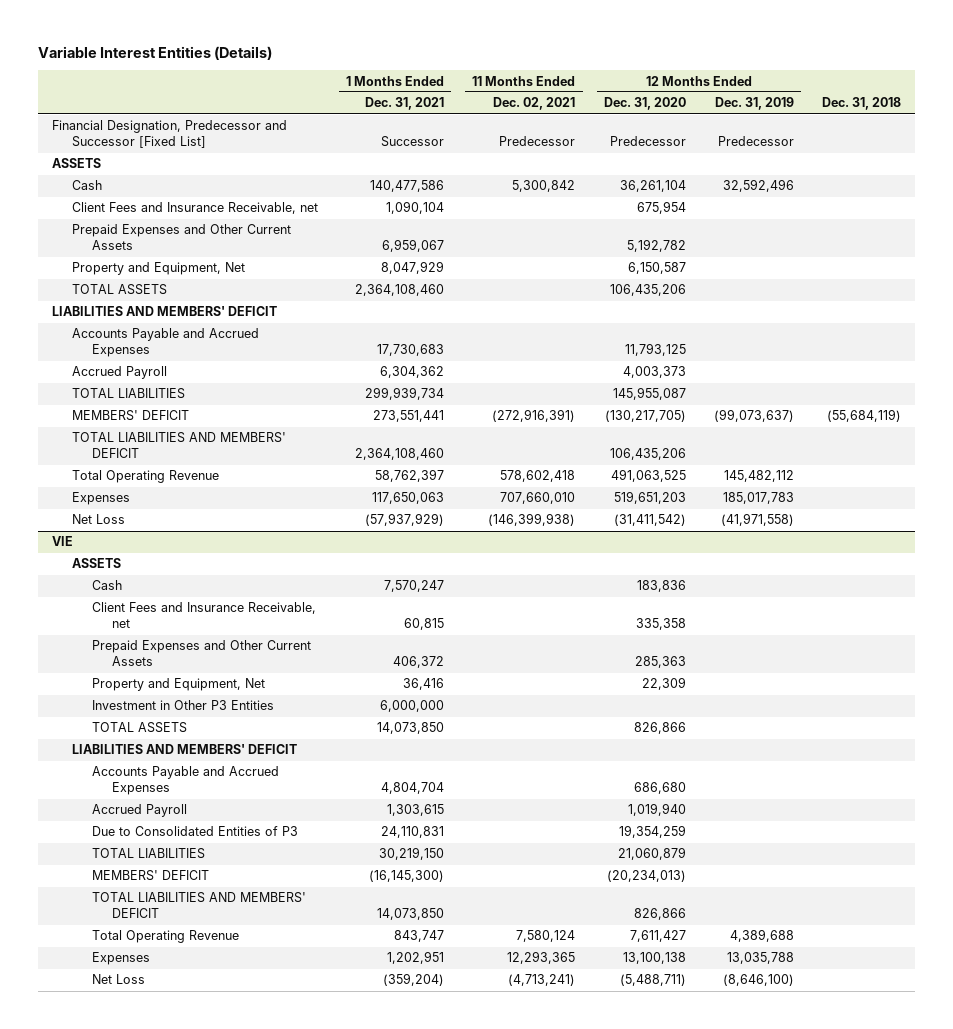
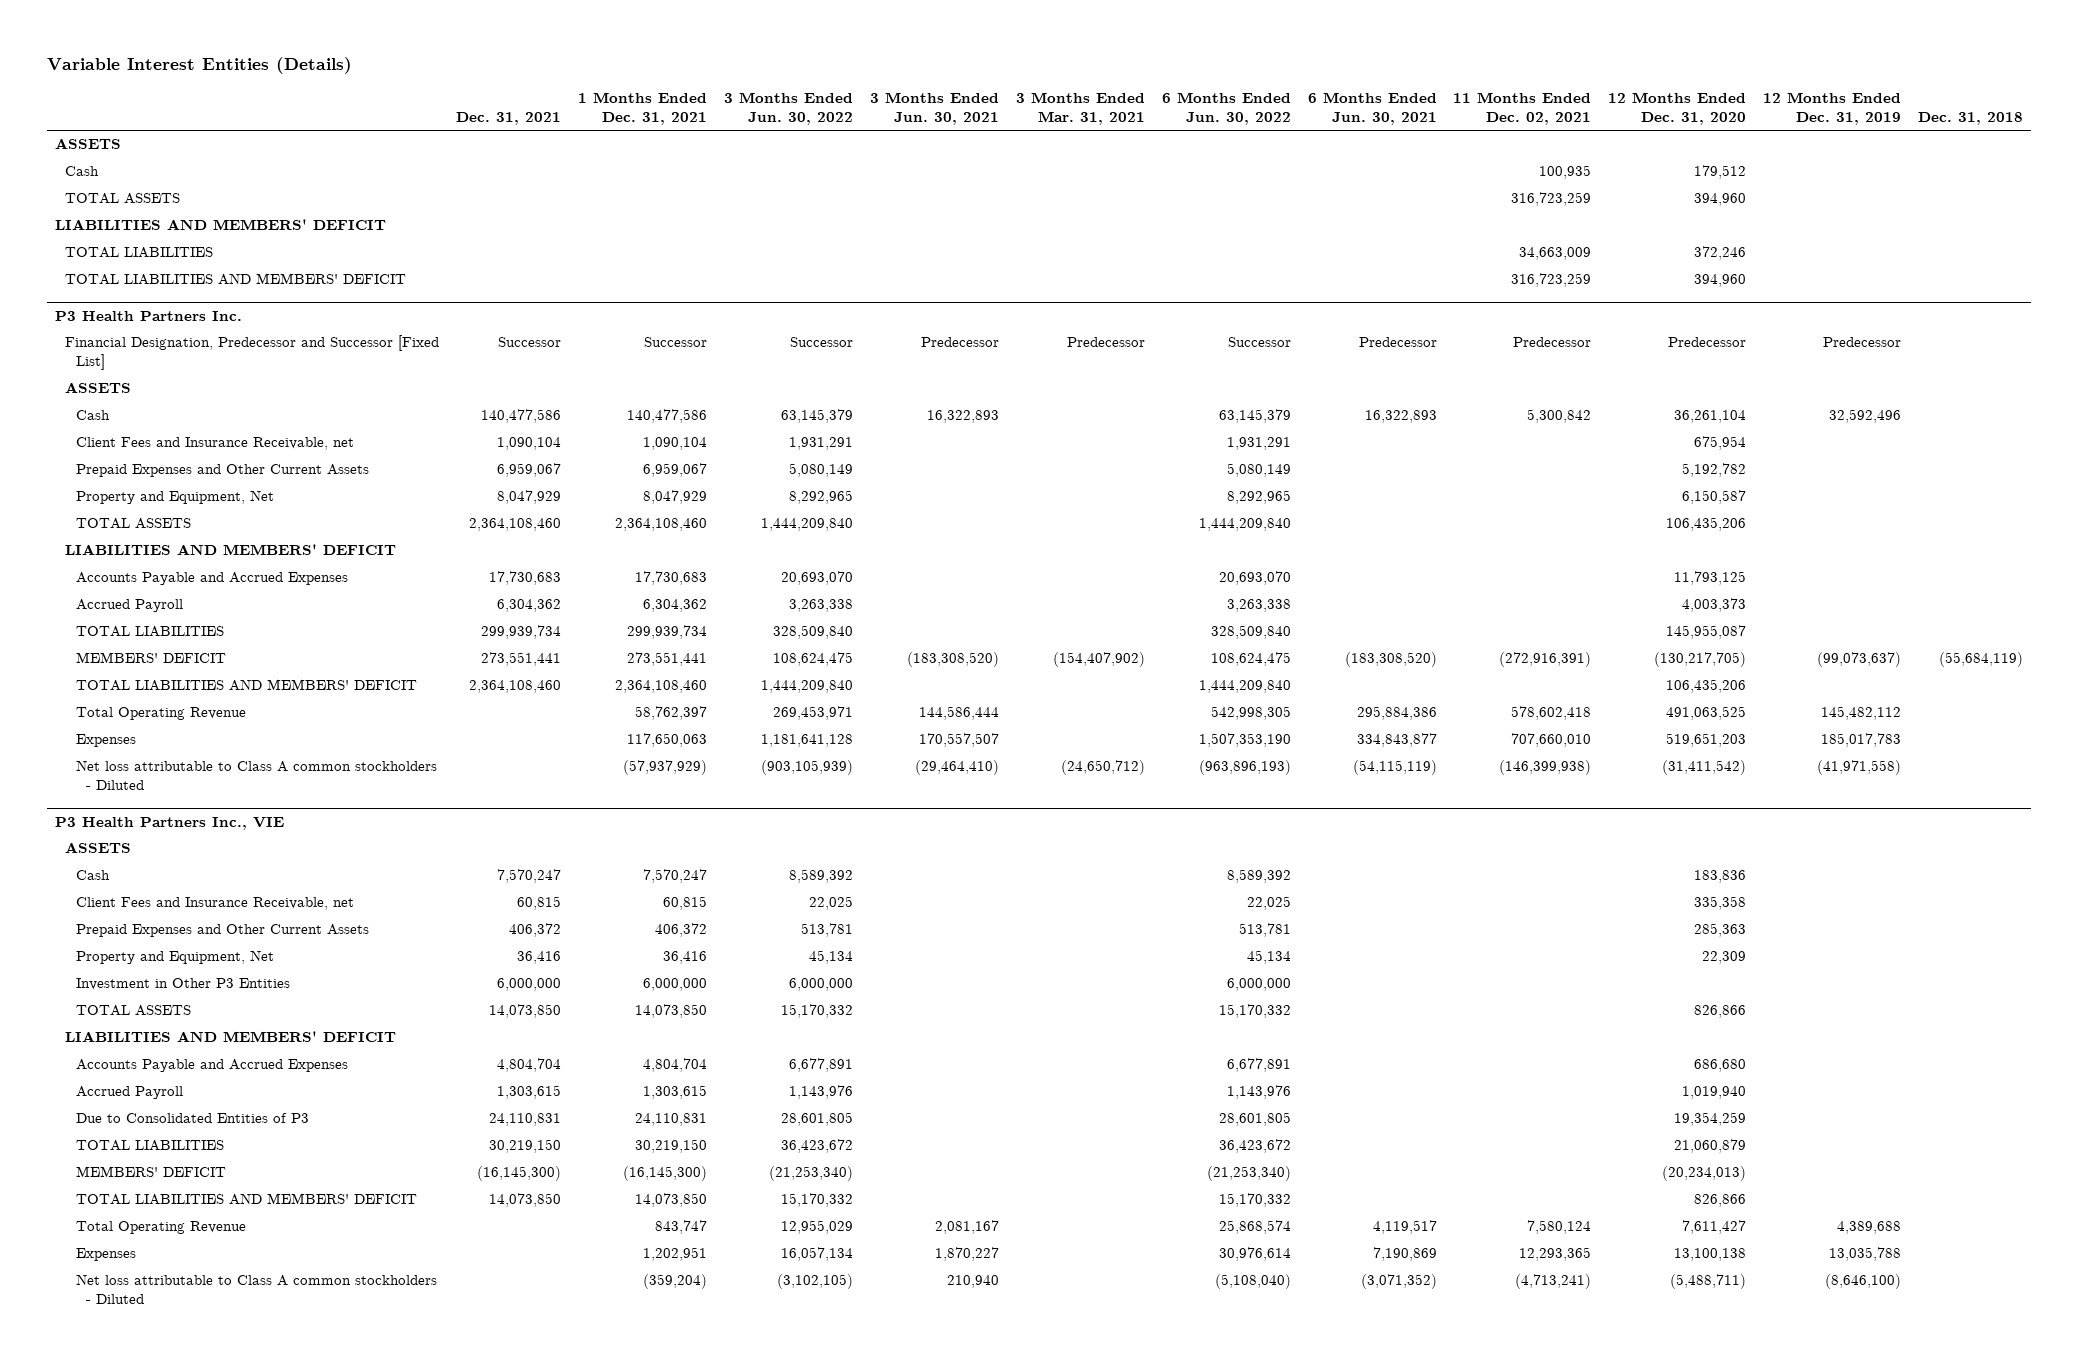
none -> [456,111,562,125] Dec. 31, 2021
none -> [724,92,854,125] 3 Months Ended Jun. 30, 2022
none -> [869,92,999,125] 3 Months Ended Jun. 30, 2021
none -> [1015,92,1145,125] 3 Months Ended Mar. 31, 2021
none -> [1161,92,1291,125] 6 Months Ended Jun. 30, 2022
none -> [1307,92,1437,125] 6 Months Ended Jun. 30, 2021
none -> [55,138,122,150] ASSETS
none -> [65,166,100,177] Cash
none -> [65,193,181,205] TOTAL ASSETS
none -> [55,219,387,231] LIABILITIES AND MEMBERS' DEFICIT
none -> [65,247,214,259] TOTAL LIABILITIES
none -> [65,273,407,286] TOTAL LIABILITIES AND MEMBERS' DEFICIT
none -> [55,310,243,321] P3 Health Partners Inc.
[52,536,74,547] VIE -> none
[72,514,126,525] Net Loss -> [75,760,437,791] Net loss attributable to Class A common stockholders - Diluted
none -> [55,816,285,830] P3 Health Partners Inc., VIE
[91,974,145,985] Net Loss -> [75,1274,437,1305] Net loss attributable to Class A common stockholders - Diluted

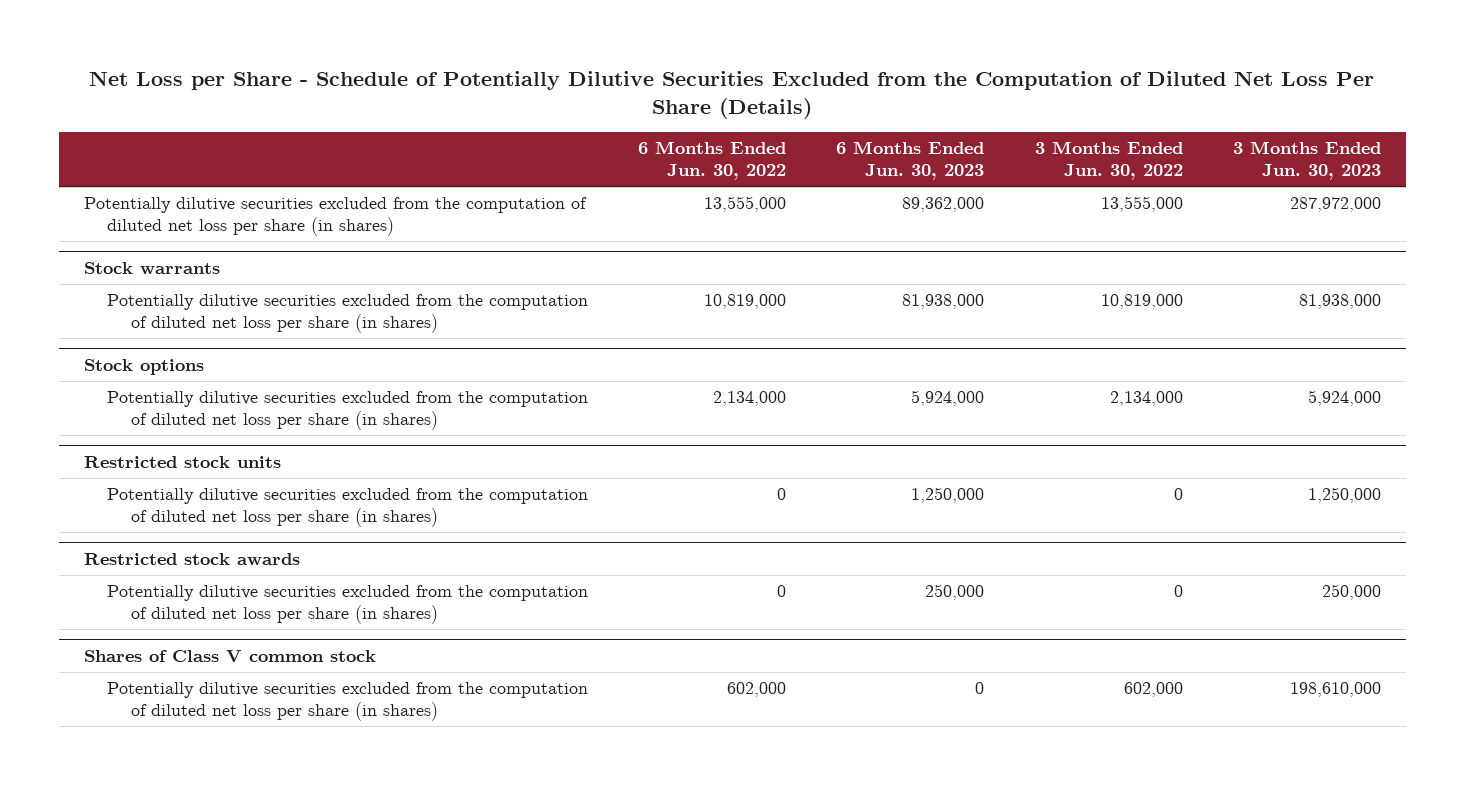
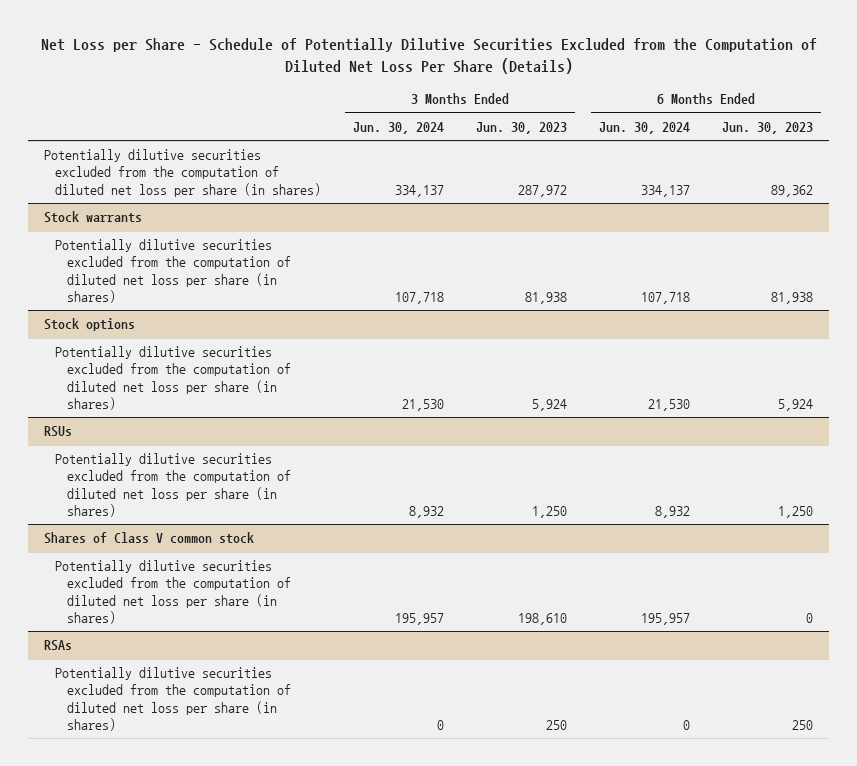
[638,141,787,181] 6 Months Ended Jun. 30, 2022 -> none
[1034,141,1183,181] 3 Months Ended Jun. 30, 2022 -> none
none -> [353,121,445,134] Jun. 30, 2024
none -> [599,121,691,134] Jun. 30, 2024
[902,197,985,213] 89,362,000 -> [771,184,814,197] 89,362
[1289,197,1381,213] 287,972,000 -> [518,184,568,197] 287,972
[902,294,985,310] 81,938,000 -> [771,291,814,304] 81,938
[1298,294,1381,310] 81,938,000 -> [525,291,568,304] 81,938
[83,553,300,566] Restricted stock awards -> none
[107,585,589,625] Potentially dilutive securities excluded from the computation of diluted net loss per share (in shares) -> none
[911,390,985,407] 5,924,000 -> [778,398,814,411] 5,924
[1307,390,1381,407] 5,924,000 -> [532,398,568,411] 5,924
[83,456,281,469] Restricted stock units -> [43,426,72,438] RSUs
[911,487,985,504] 1,250,000 -> [778,505,814,518] 1,250
[1307,487,1381,504] 1,250,000 -> [532,505,568,518] 1,250
[1289,682,1381,698] 198,610,000 -> [518,612,568,625] 198,610
none -> [43,640,72,652] RSAs
none -> [55,667,291,731] Potentially dilutive securities excluded from the computation of diluted net loss per share (in shares)

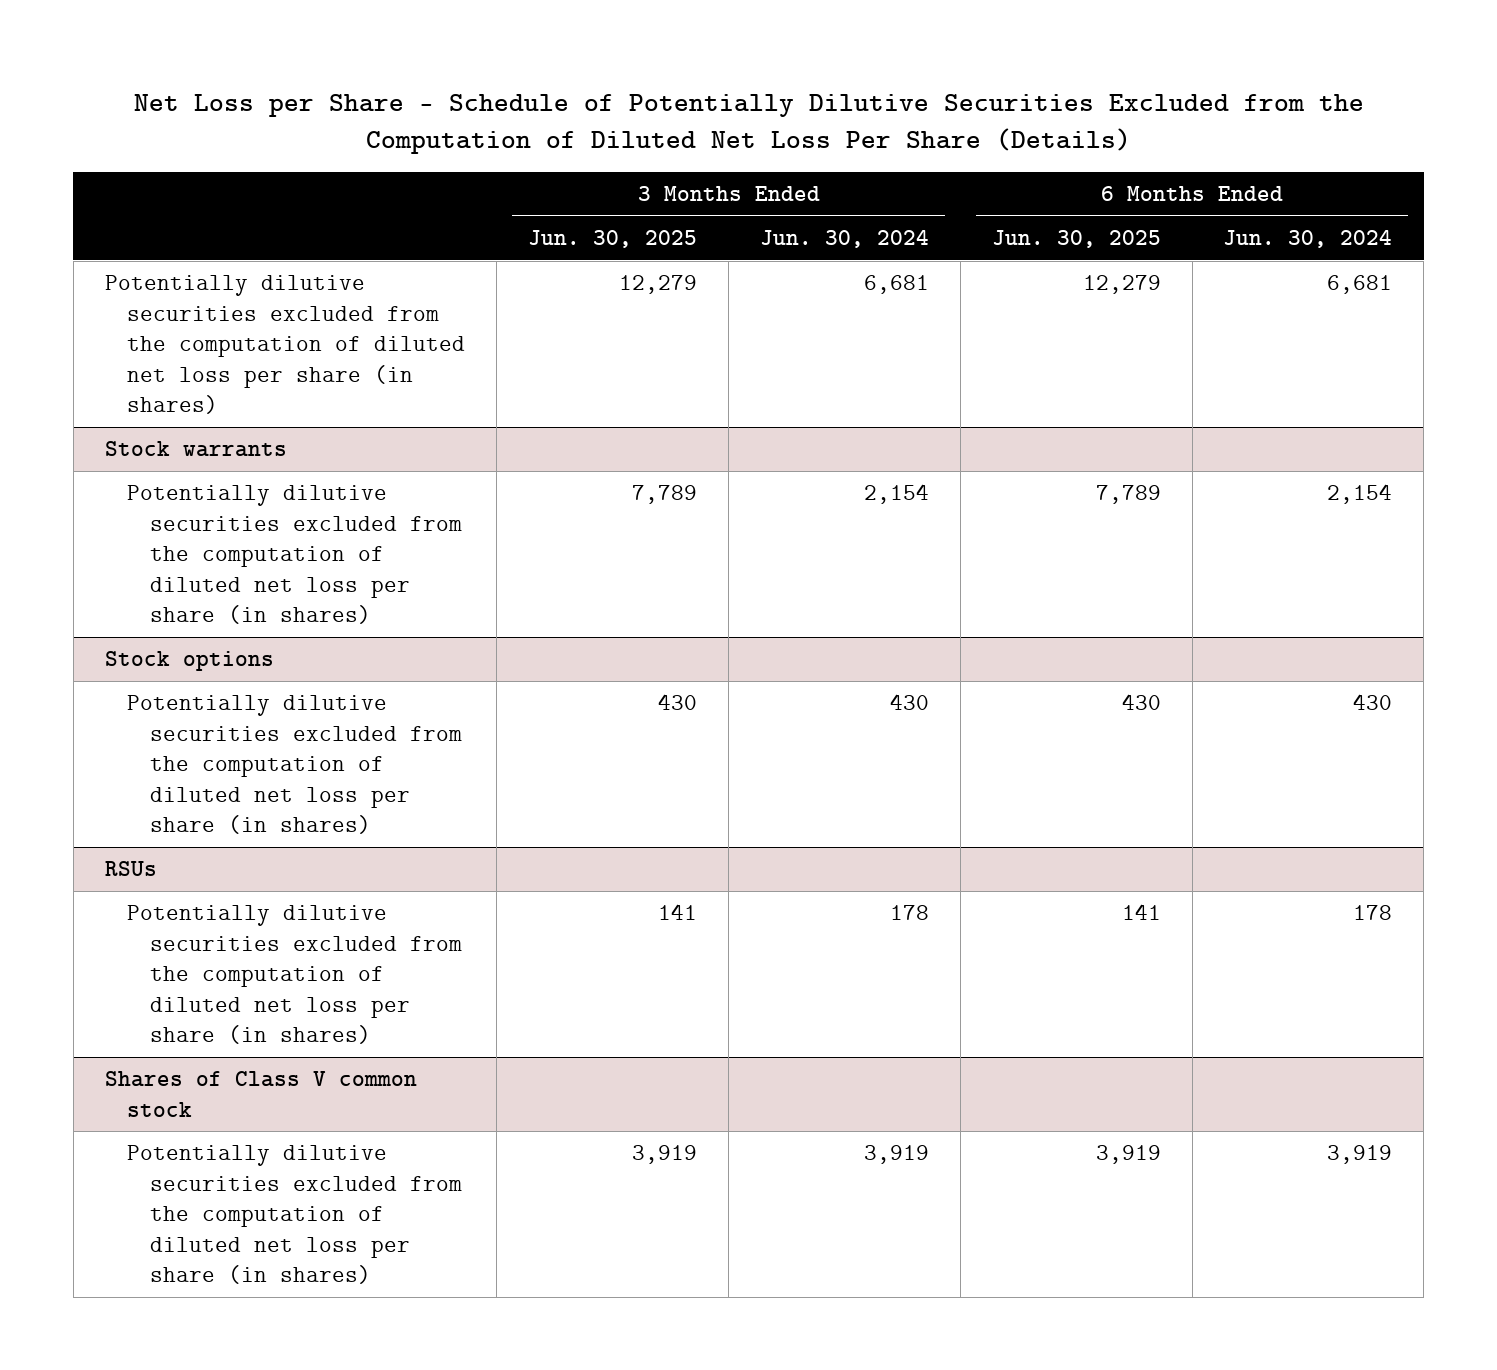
[476,121,568,134] Jun. 30, 2023 -> none
[722,121,814,134] Jun. 30, 2023 -> none
none -> [528,230,698,249] Jun. 30, 2025
none -> [991,230,1161,249] Jun. 30, 2025
[395,184,445,197] 334,137 -> [863,275,929,295] 6,681
[641,184,691,197] 334,137 -> [1327,275,1393,295] 6,681
[395,291,445,304] 107,718 -> [863,484,929,505] 2,154
[641,291,691,304] 107,718 -> [1327,484,1393,505] 2,154
[402,398,445,411] 21,530 -> [889,694,929,711] 430
[648,398,691,411] 21,530 -> [1353,694,1393,711] 430
[409,505,445,518] 8,932 -> [889,905,929,921] 178
[655,505,691,518] 8,932 -> [1353,905,1393,921] 178
[43,640,72,652] RSAs -> none
[55,667,291,731] Potentially dilutive securities excluded from the computation of diluted net loss per share (in shares) -> none
[395,612,445,625] 195,957 -> [863,1145,929,1165] 3,919
[641,612,691,625] 195,957 -> [1327,1145,1393,1165] 3,919

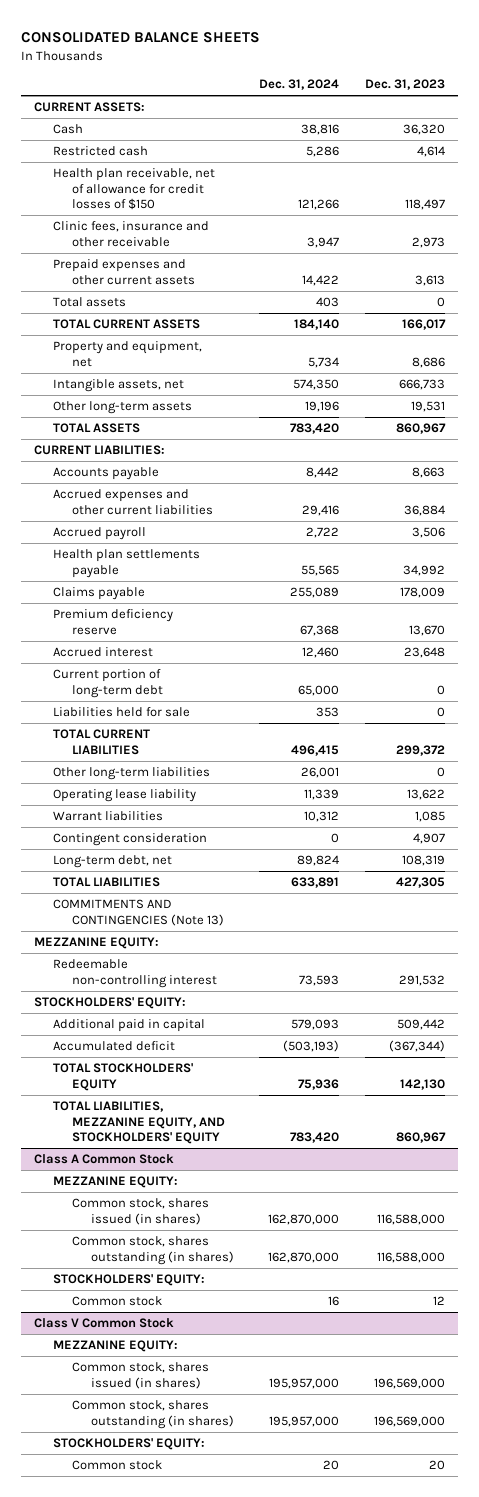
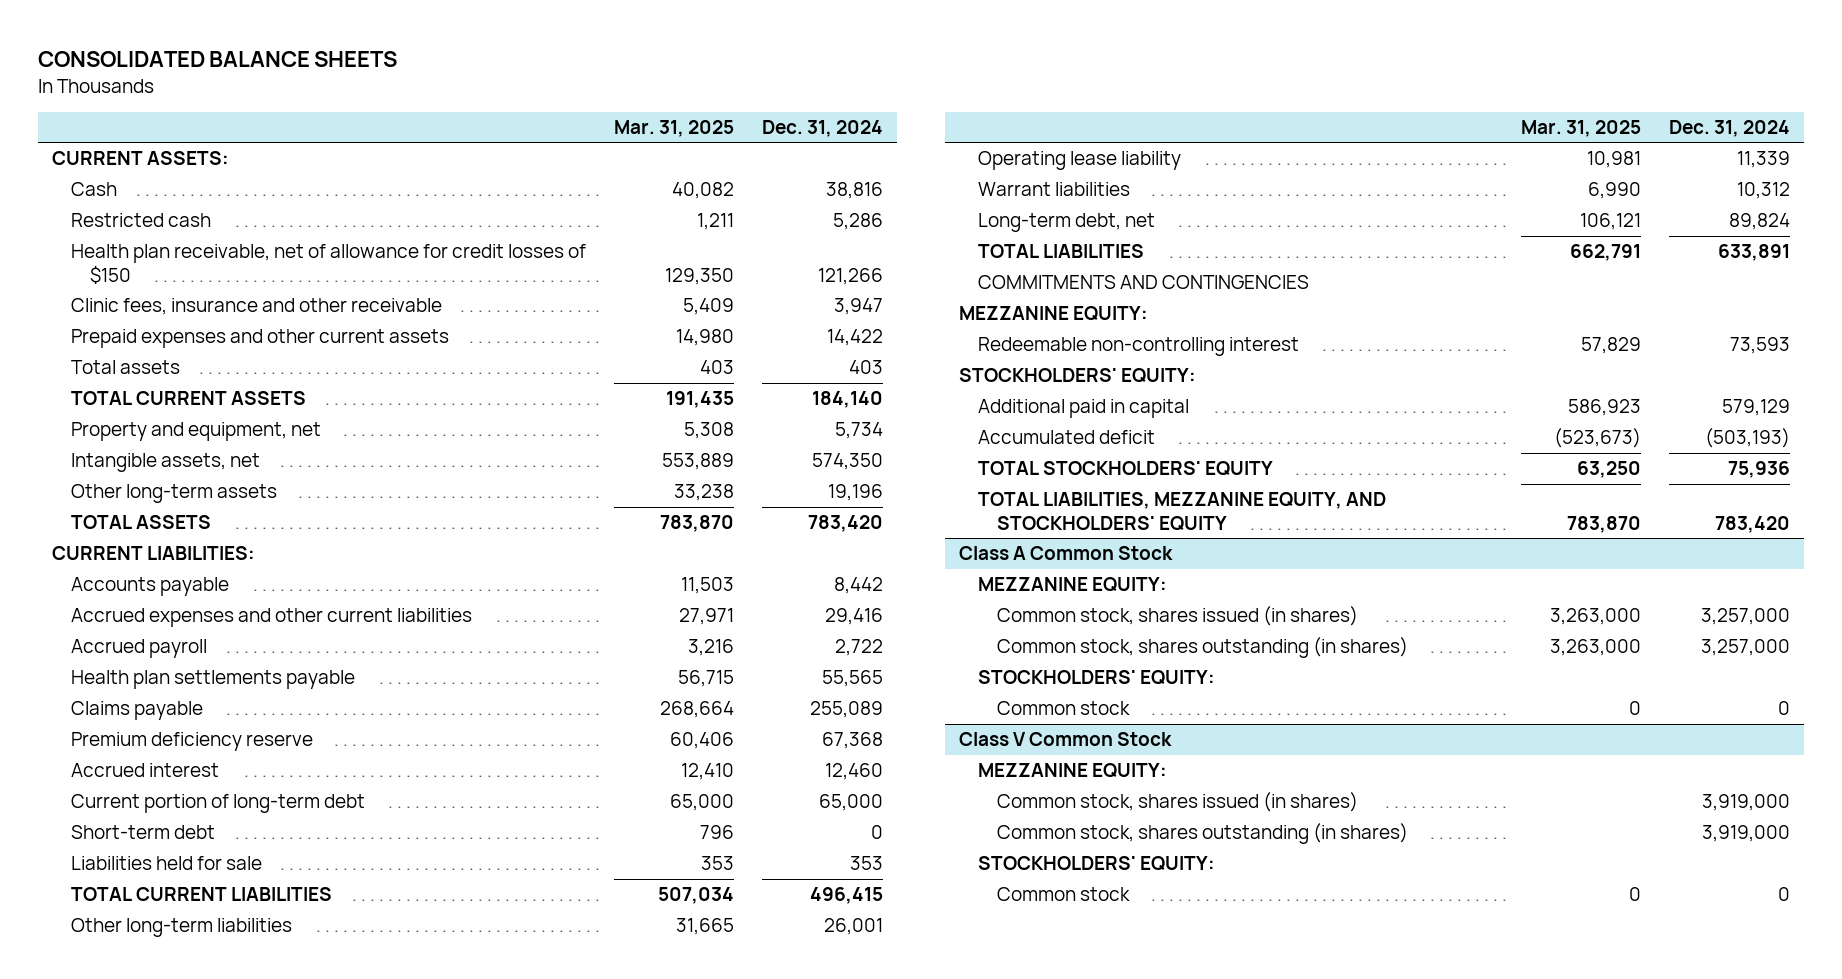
[364,79,445,91] Dec. 31, 2023 -> none
none -> [613,119,734,137] Mar. 31, 2025
none -> [70,825,215,840] Short-term debt
[53,833,208,847] Contingent consideration -> none
[53,899,224,926] COMMITMENTS AND CONTINGENCIES (Note 13) -> [977,275,1309,290] COMMITMENTS AND CONTINGENCIES
[291,1019,340,1031] 579,093 -> [1722,399,1791,417] 579,129
[268,1213,340,1225] 162,870,000 -> [1701,608,1791,626] 3,257,000
[268,1251,340,1263] 162,870,000 -> [1701,639,1791,657] 3,257,000
[328,1296,340,1307] 16 -> [1778,701,1791,716] 0
[269,1377,340,1389] 195,957,000 -> [1702,794,1791,812] 3,919,000
[269,1415,340,1427] 195,957,000 -> [1702,825,1791,843] 3,919,000
[323,1460,340,1471] 20 -> [1778,887,1791,902] 0

